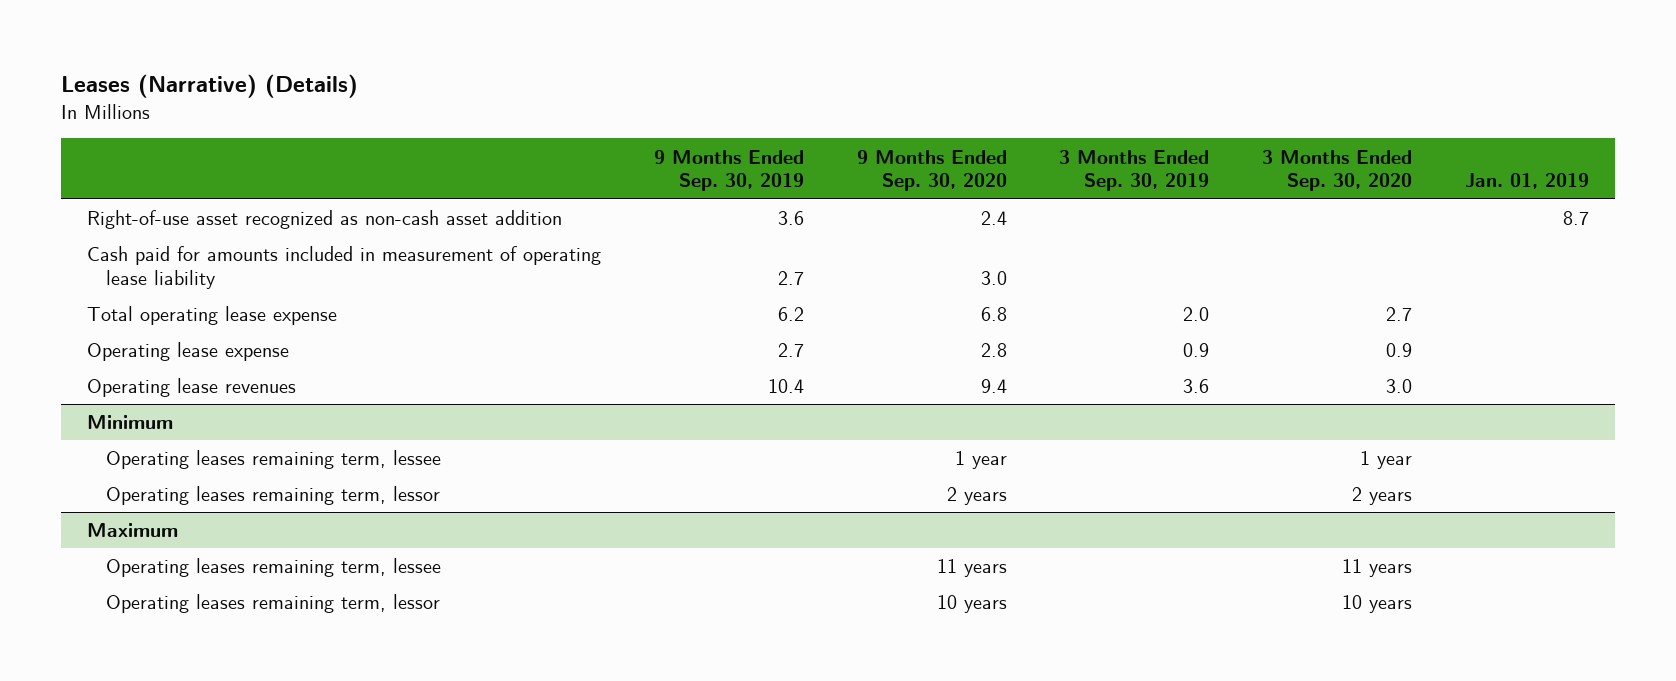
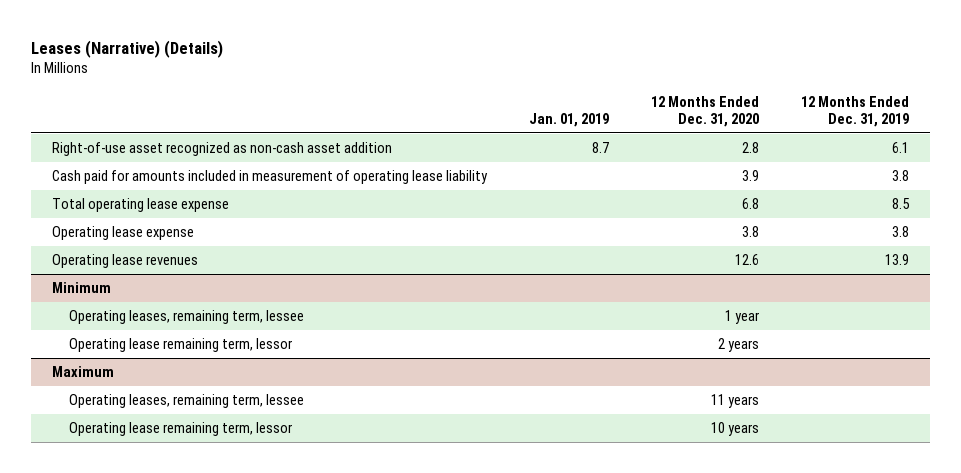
[654,149,805,192] 9 Months Ended Sep. 30, 2019 -> none
[856,149,1007,192] 9 Months Ended Sep. 30, 2020 -> none
[1059,149,1210,192] 3 Months Ended Sep. 30, 2019 -> none
[1262,149,1413,192] 3 Months Ended Sep. 30, 2020 -> none
none -> [650,95,759,128] 12 Months Ended Dec. 31, 2020
none -> [800,95,909,128] 12 Months Ended Dec. 31, 2019
[106,450,442,470] Operating leases remaining term, lessee -> [68,309,304,324] Operating leases, remaining term, lessee
[106,486,441,506] Operating leases remaining term, lessor -> [68,337,292,352] Operating lease remaining term, lessor
[106,558,442,578] Operating leases remaining term, lessee -> [68,393,304,408] Operating leases, remaining term, lessee
[106,594,441,614] Operating leases remaining term, lessor -> [68,421,292,436] Operating lease remaining term, lessor

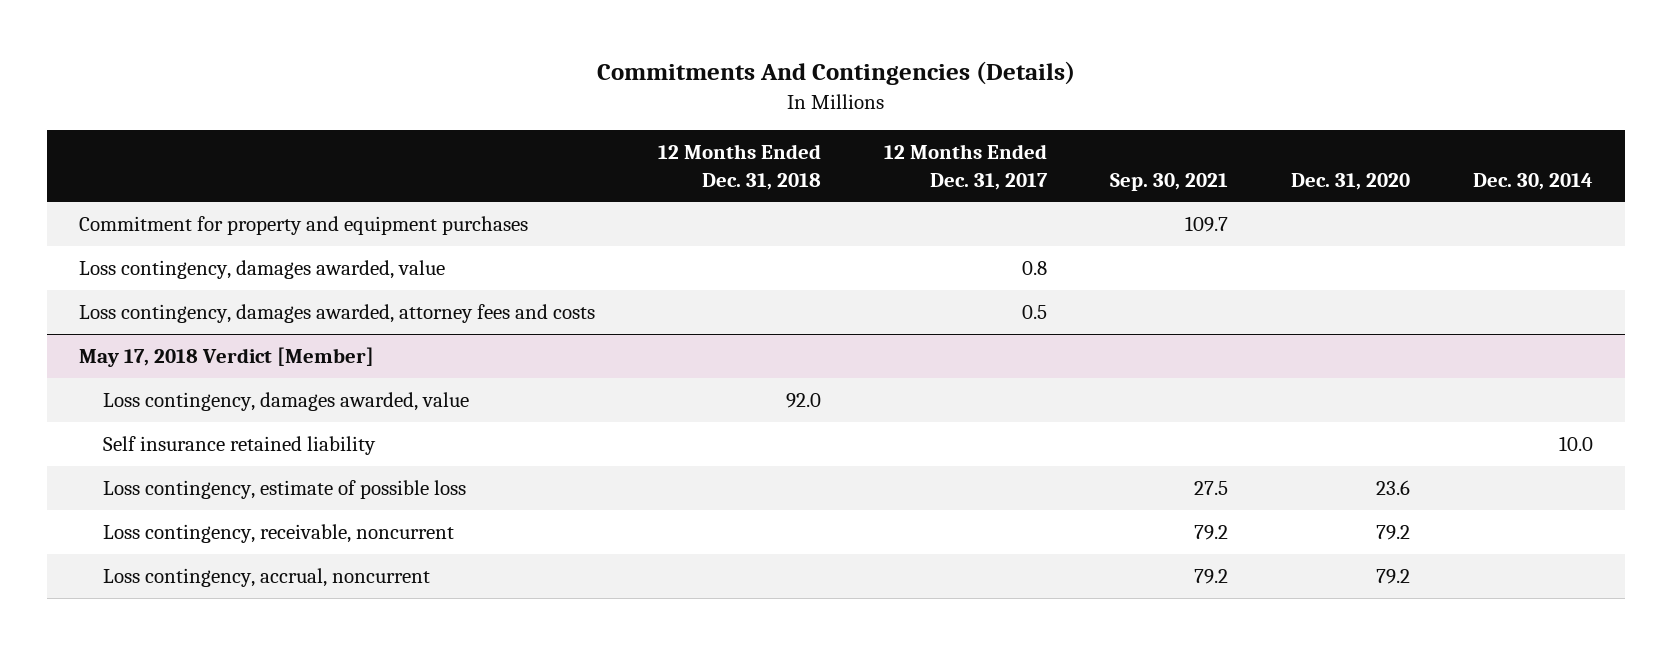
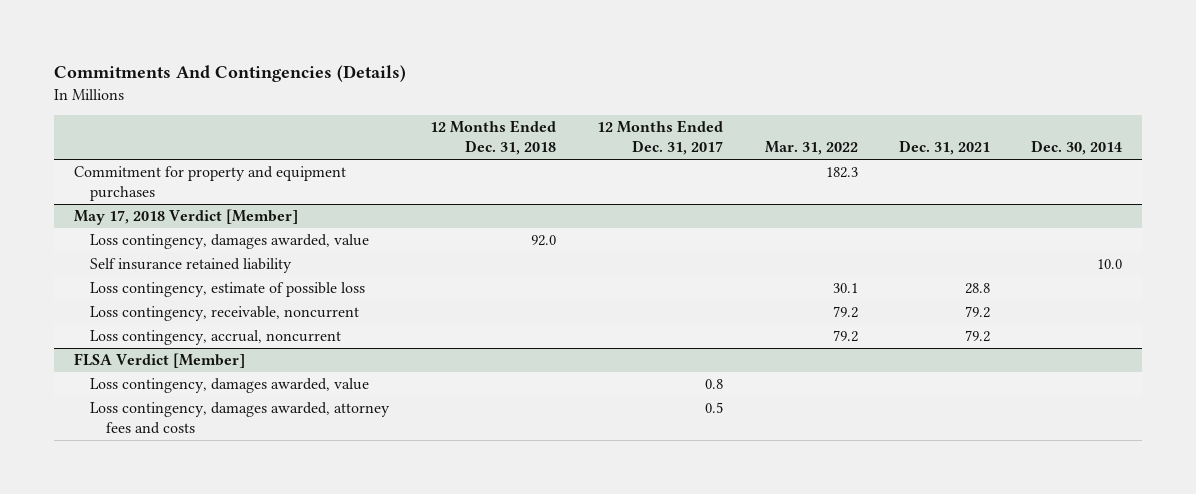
[1110,172,1229,191] Sep. 30, 2021 -> none
[1291,172,1411,190] Dec. 31, 2020 -> none
none -> [764,141,858,156] Mar. 31, 2022
none -> [898,140,990,156] Dec. 31, 2021
[78,260,445,280] Loss contingency, damages awarded, value -> none
[78,304,595,324] Loss contingency, damages awarded, attorney fees and costs -> none
none -> [74,353,246,369] FLSA Verdict [Member]
none -> [90,378,370,394] Loss contingency, damages awarded, value
none -> [90,402,391,434] Loss contingency, damages awarded, attorney fees and costs

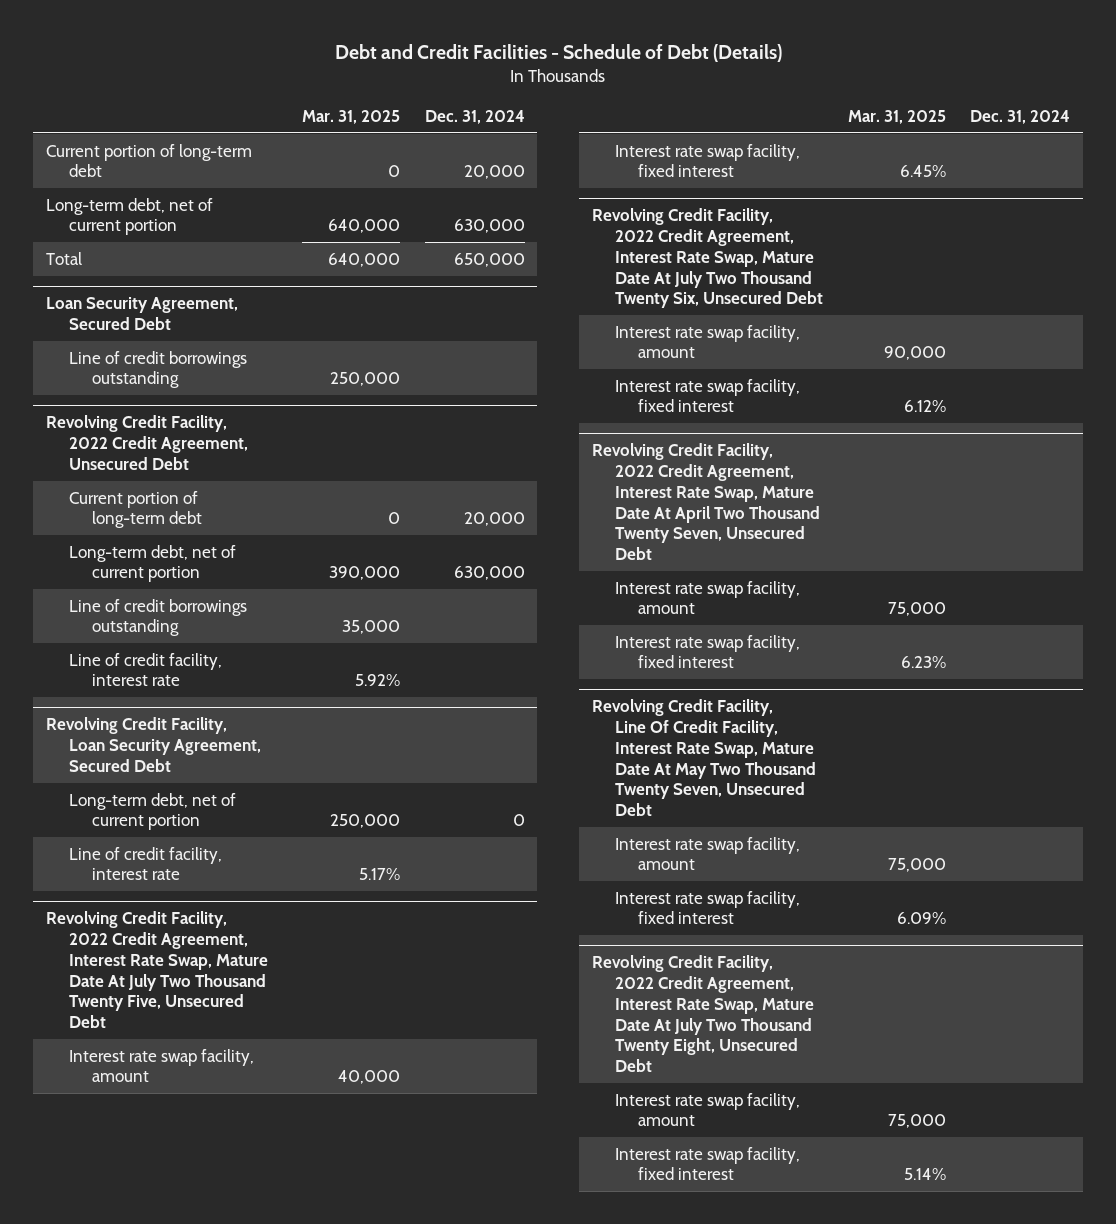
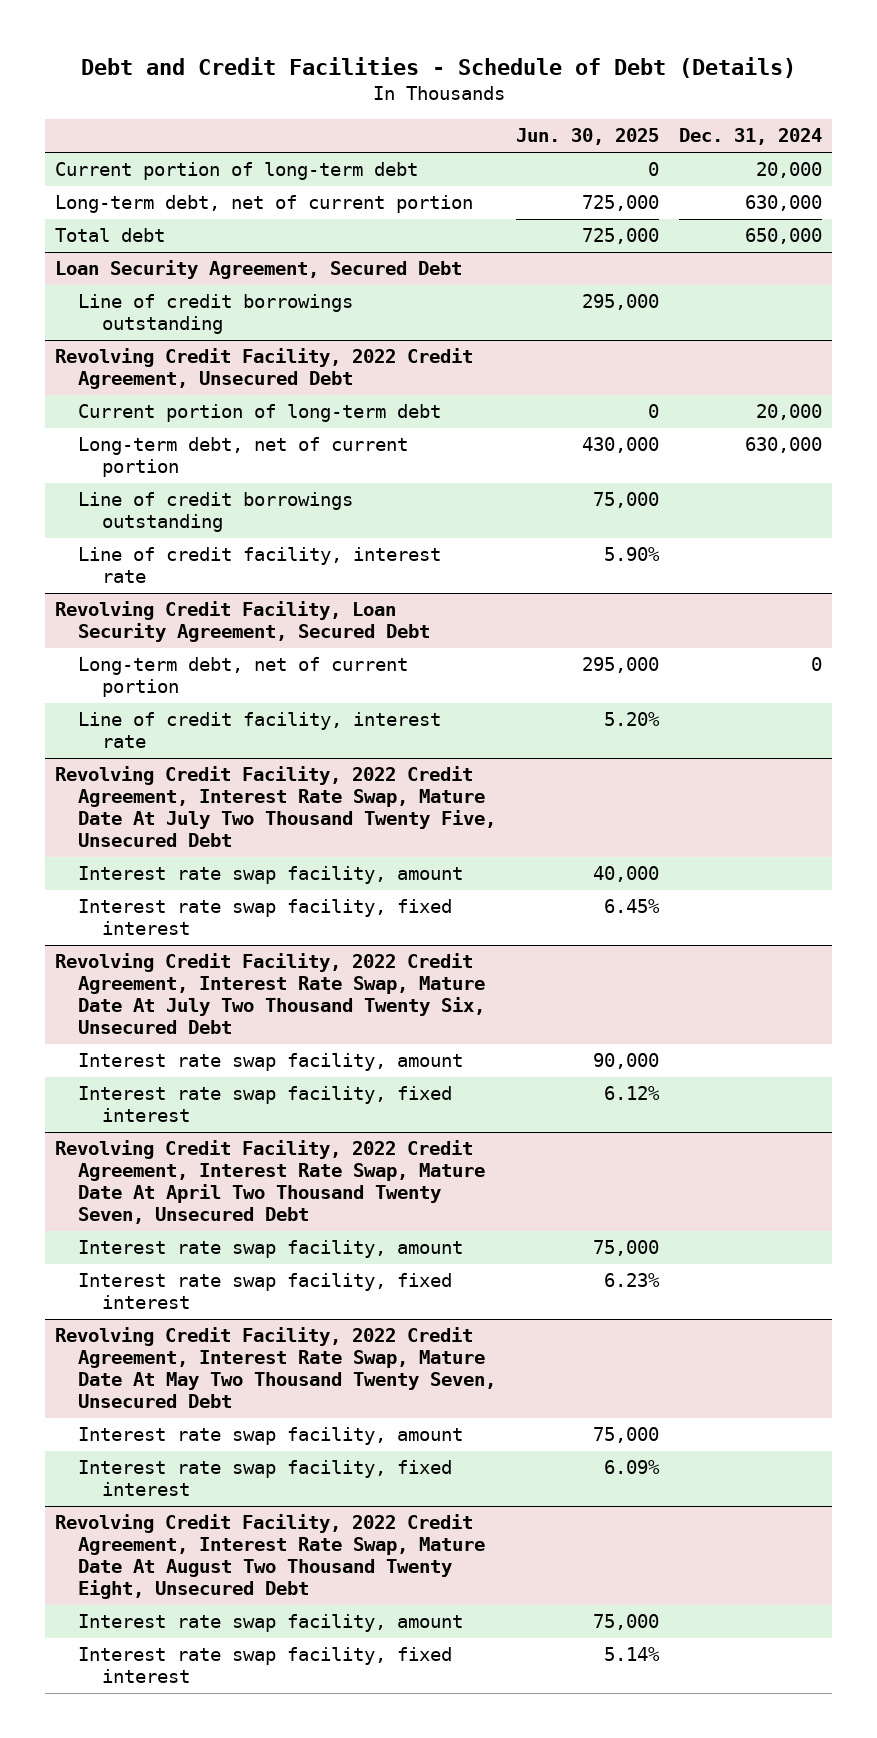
[301,109,400,124] Mar. 31, 2025 -> none
none -> [516,128,660,146] Jun. 30, 2025
[45,251,82,265] Total -> [55,228,166,243] Total debt
[591,699,816,817] Revolving Credit Facility, Line Of Credit Facility, Interest Rate Swap, Mature Date At May Two Thousand Twenty Seven, Unsecured Debt -> [55,1327,497,1409] Revolving Credit Facility, 2022 Credit Agreement, Interest Rate Swap, Mature Date At May Two Thousand Twenty Seven, Unsecured Debt
[591,955,814,1073] Revolving Credit Facility, 2022 Credit Agreement, Interest Rate Swap, Mature Date At July Two Thousand Twenty Eight, Unsecured Debt -> [55,1514,486,1600] Revolving Credit Facility, 2022 Credit Agreement, Interest Rate Swap, Mature Date At August Two Thousand Twenty Eight, Unsecured Debt

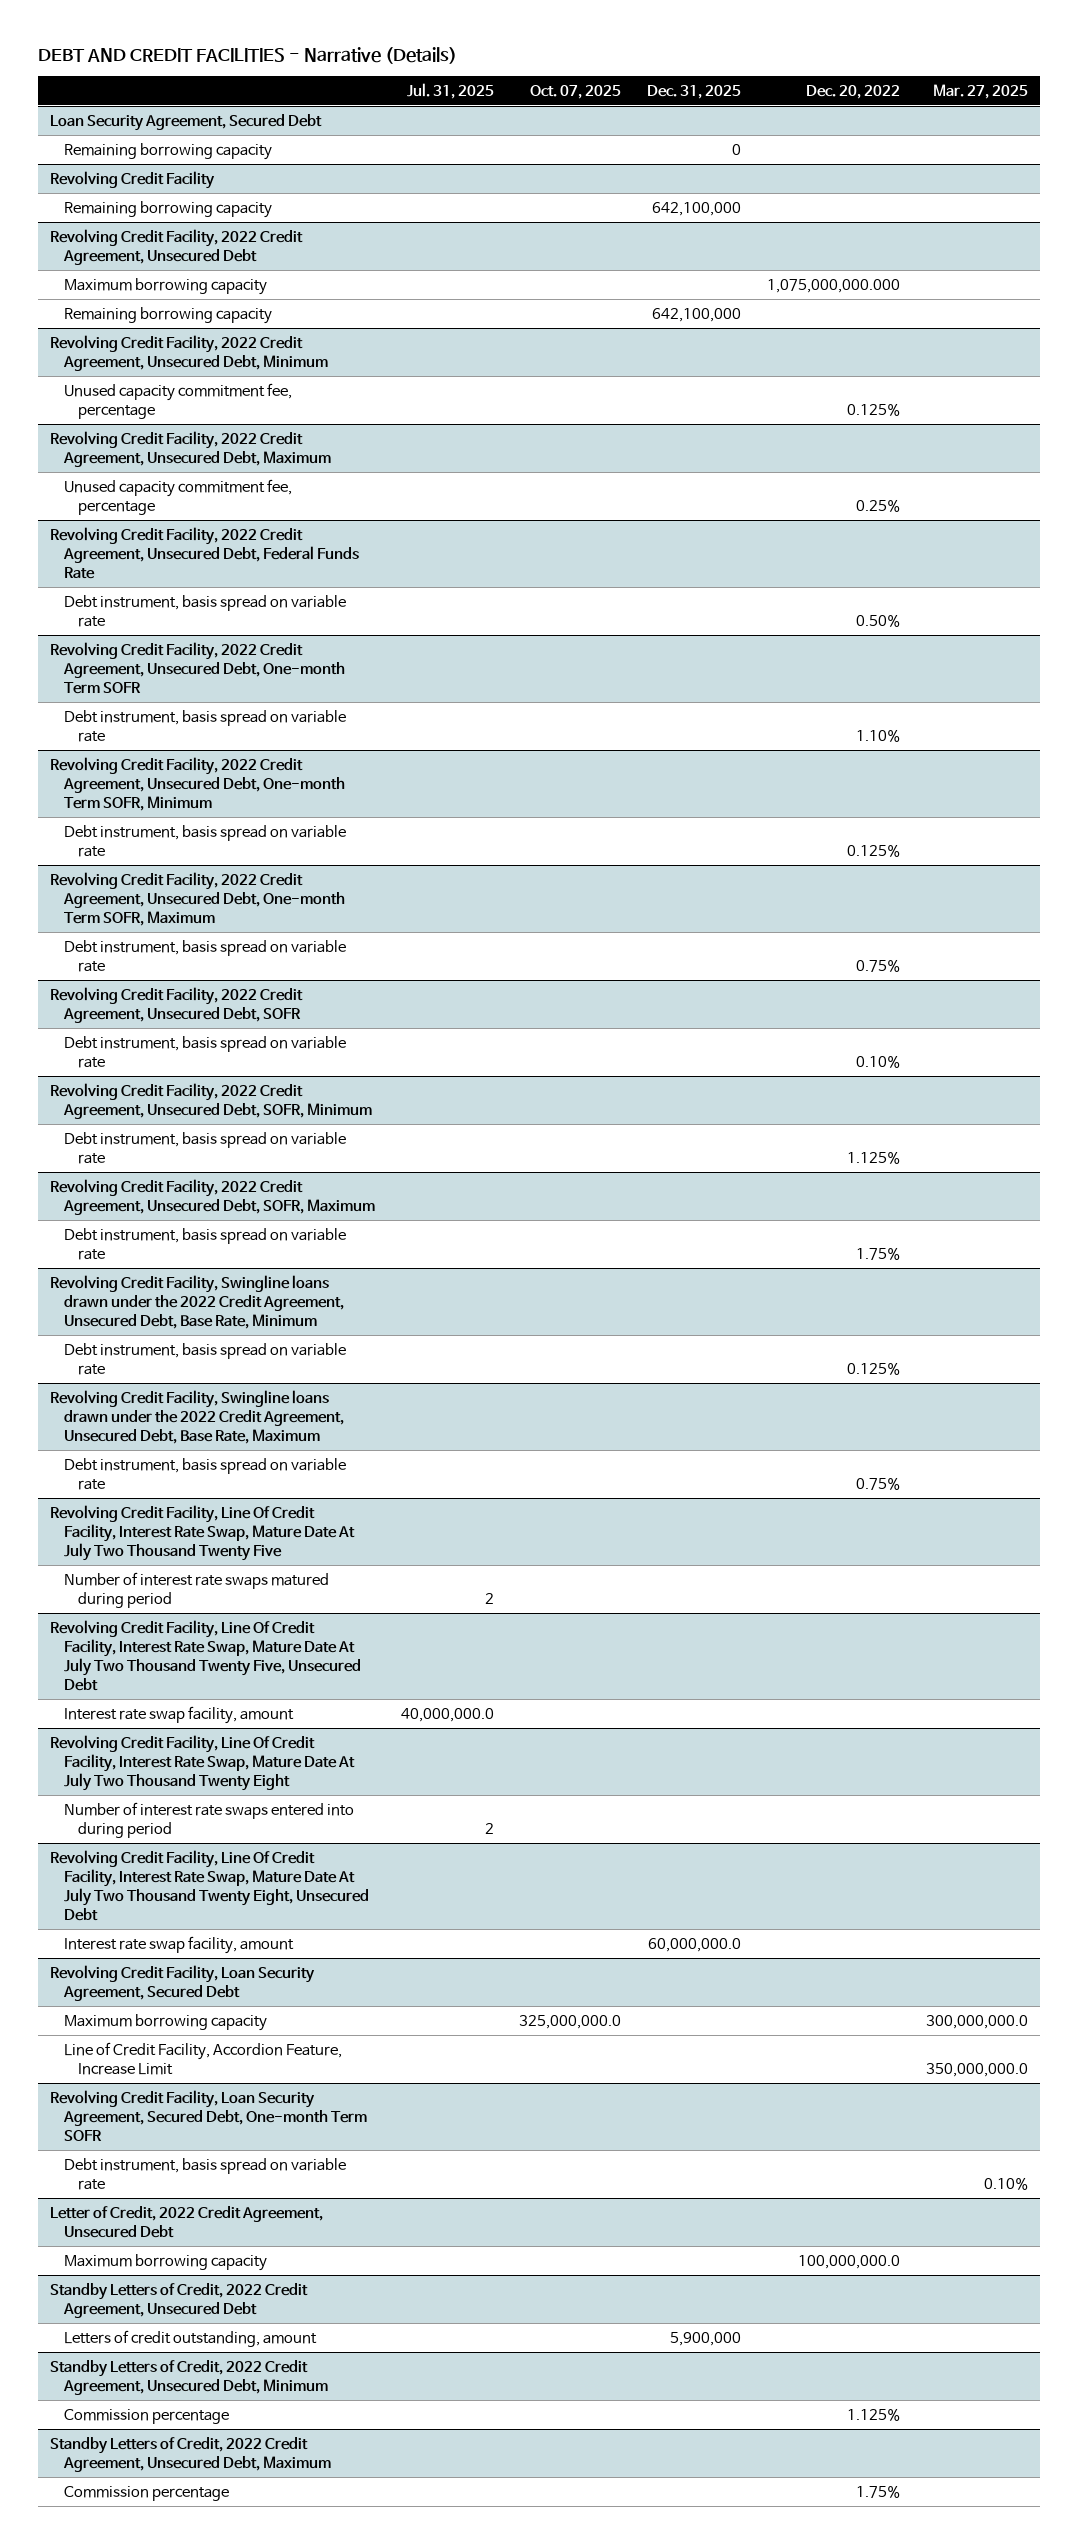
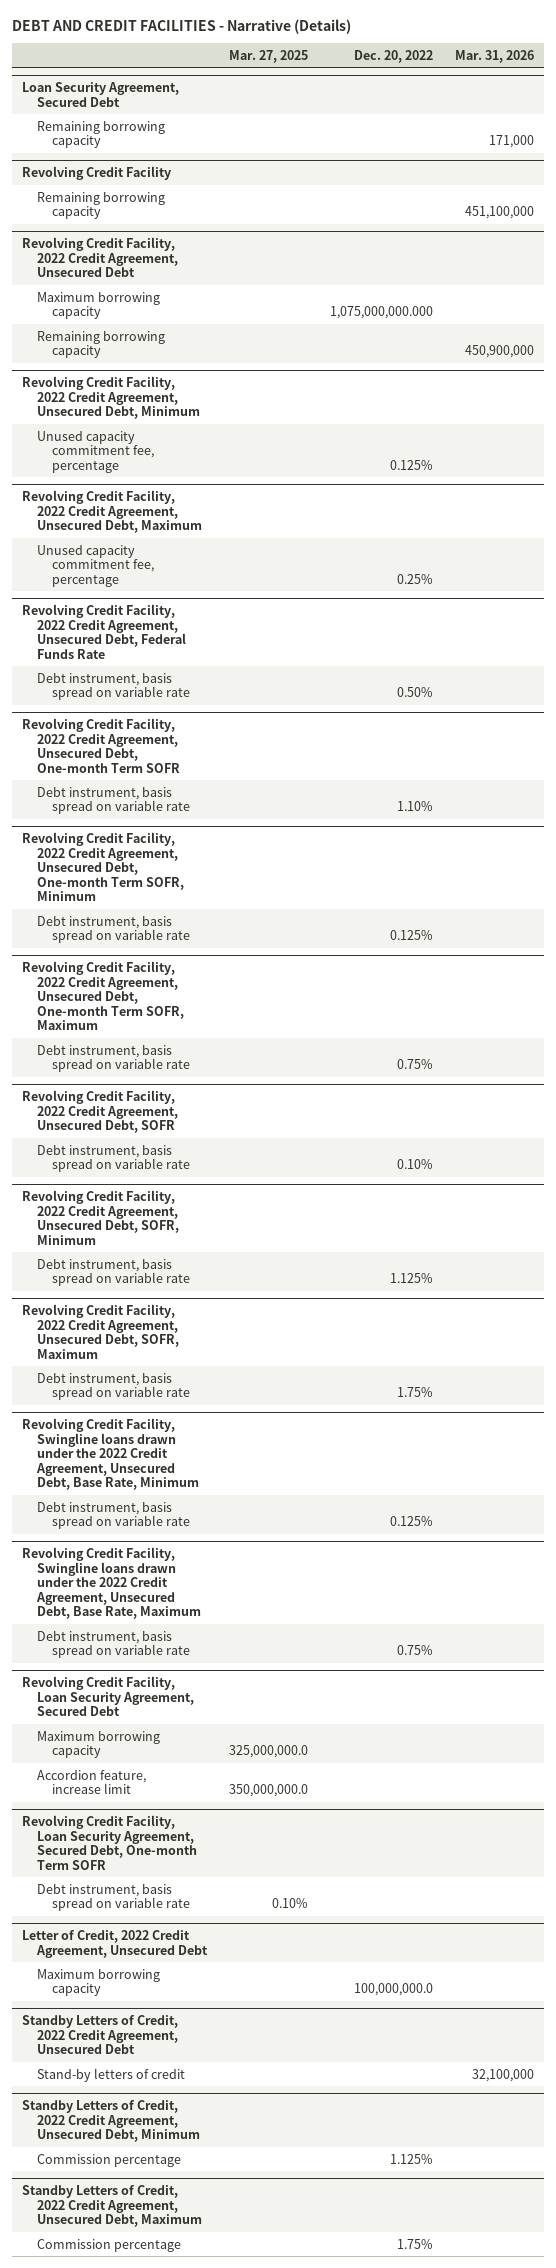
[406,82,494,99] Jul. 31, 2025 -> none
[530,84,622,99] Oct. 07, 2025 -> none
[647,84,742,99] Dec. 31, 2025 -> none
none -> [454,49,534,63] Mar. 31, 2026
[50,1504,355,1561] Revolving Credit Facility, Line Of Credit Facility, Interest Rate Swap, Mature Date At July Two Thousand Twenty Five -> none
[63,1571,329,1608] Number of interest rate swaps matured during period -> none
[50,1619,361,1692] Revolving Credit Facility, Line Of Credit Facility, Interest Rate Swap, Mature Date At July Two Thousand Twenty Five, Unsecured Debt -> none
[63,1705,294,1724] Interest rate swap facility, amount -> none
[50,1734,355,1791] Revolving Credit Facility, Line Of Credit Facility, Interest Rate Swap, Mature Date At July Two Thousand Twenty Eight -> none
[63,1801,354,1838] Number of interest rate swaps entered into during period -> none
[50,1849,369,1922] Revolving Credit Facility, Line Of Credit Facility, Interest Rate Swap, Mature Date At July Two Thousand Twenty Eight, Unsecured Debt -> none
[63,1935,294,1954] Interest rate swap facility, amount -> none
[925,2014,1028,2029] 300,000,000.0 -> [229,1745,309,1759] 325,000,000.0
[63,2041,342,2075] Line of Credit Facility, Accordion Feature, Increase Limit -> [37,1769,147,1795] Accordion feature, increase limit
[63,2329,317,2347] Letters of credit outstanding, amount -> [37,2067,186,2082] Stand-by letters of credit

